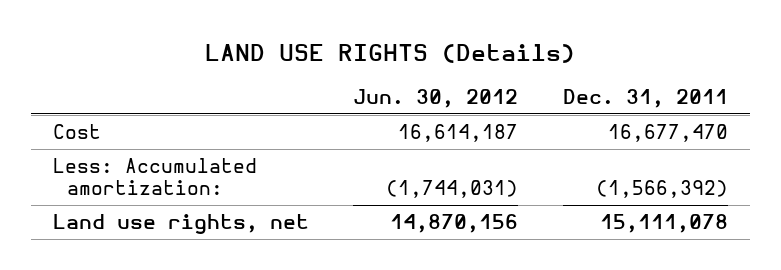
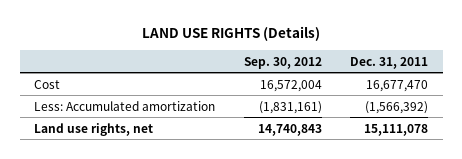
[353,88,519,108] Jun. 30, 2012 -> none
none -> [243,56,322,69] Sep. 30, 2012
[53,158,258,196] Less: Accumulated amortization: -> [34,100,216,111] Less: Accumulated amortization

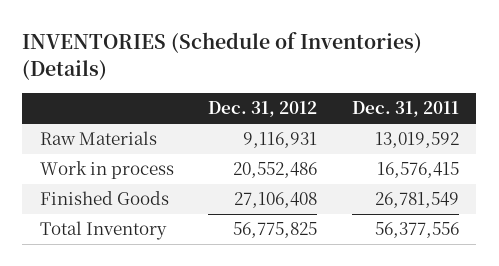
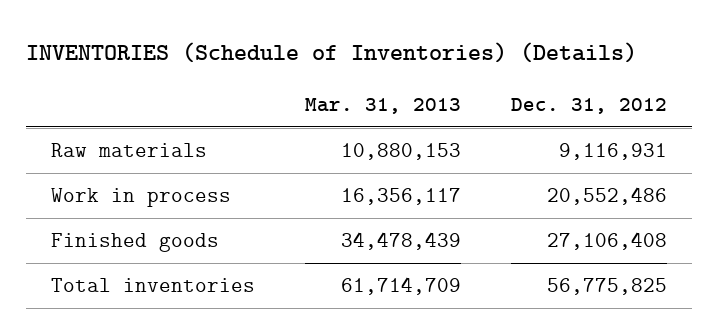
[352,101,460,118] Dec. 31, 2011 -> none
none -> [304,98,461,115] Mar. 31, 2013
[39,131,157,146] Raw Materials -> [51,142,208,157] Raw materials
[39,191,169,206] Finished Goods -> [51,232,220,252] Finished goods
[39,221,167,241] Total Inventory -> [51,277,256,292] Total inventories

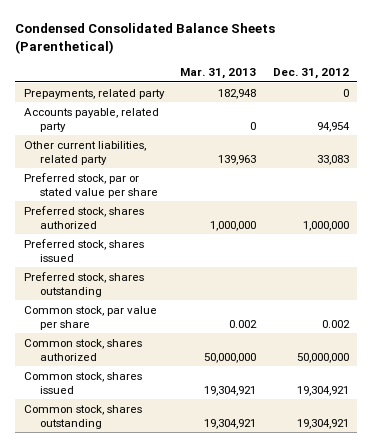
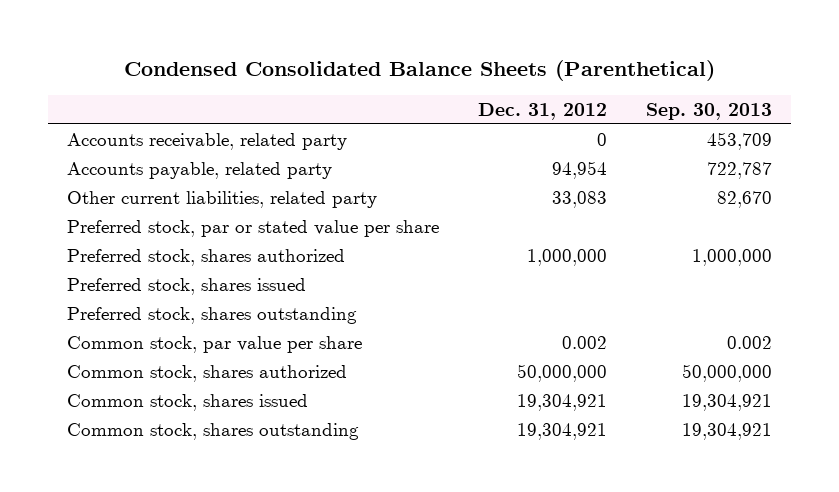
[180,68,257,80] Mar. 31, 2013 -> none
none -> [645,102,772,120] Sep. 30, 2013
[23,88,165,99] Prepayments, related party -> none
none -> [67,132,348,150] Accounts receivable, related party

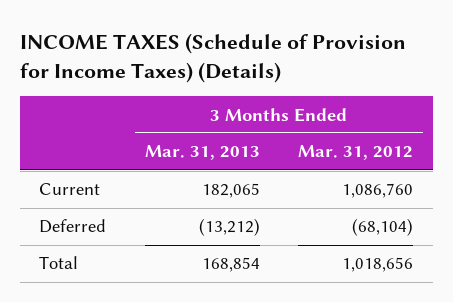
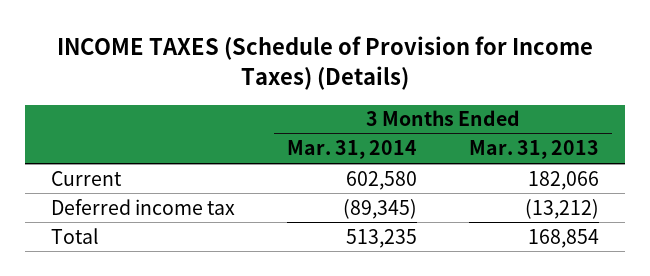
[298,145,414,161] Mar. 31, 2012 -> none
none -> [286,140,417,160] Mar. 31, 2014
[201,183,260,199] 182,065 -> [527,170,599,190] 182,066
[39,219,107,234] Deferred -> [51,198,236,215] Deferred income tax

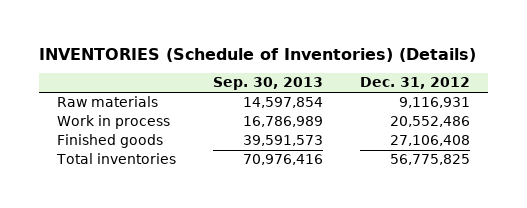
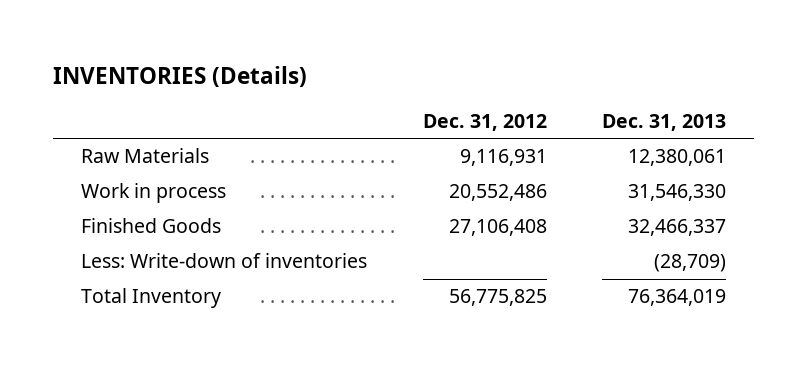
[38,47,476,62] INVENTORIES (Schedule of Inventories) (Details) -> [53,65,308,87] INVENTORIES (Details)
[212,77,323,91] Sep. 30, 2013 -> none
none -> [602,113,727,131] Dec. 31, 2013
[57,96,159,108] Raw materials -> [81,148,210,164] Raw Materials
[57,134,164,149] Finished goods -> [81,218,222,234] Finished Goods
none -> [81,253,368,269] Less: Write-down of inventories
[56,153,177,165] Total inventories -> [81,288,222,309] Total Inventory

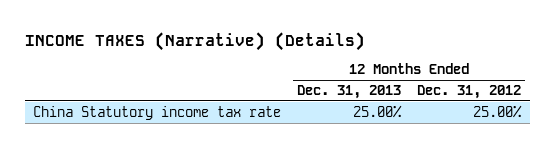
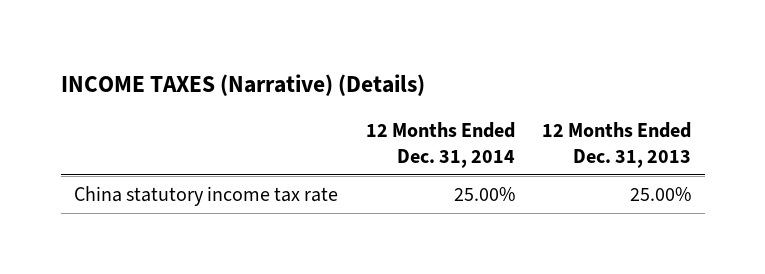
[417,84,522,99] Dec. 31, 2012 -> none
none -> [365,122,515,168] 12 Months Ended Dec. 31, 2014
[33,105,282,120] China Statutory income tax rate -> [74,185,339,206] China statutory income tax rate

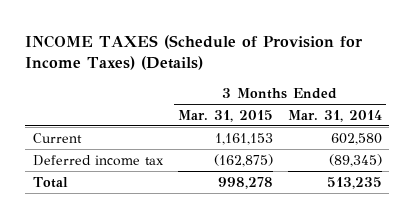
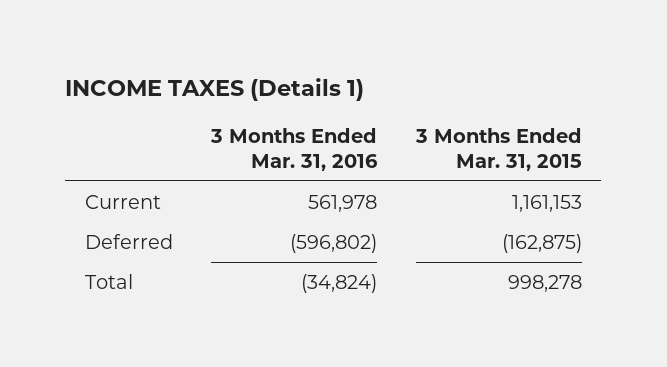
[25,34,364,71] INCOME TAXES (Schedule of Provision for Income Taxes) (Details) -> [65,77,365,101] INCOME TAXES (Details 1)
[287,109,382,122] Mar. 31, 2014 -> none
none -> [210,127,379,171] 3 Months Ended Mar. 31, 2016
[32,154,164,166] Deferred income tax -> [84,233,173,249] Deferred

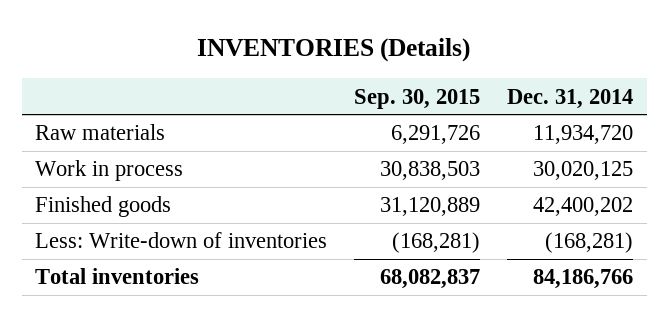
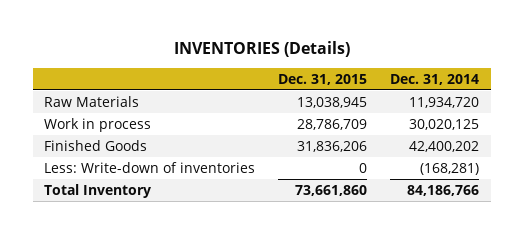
[354,88,481,109] Sep. 30, 2015 -> none
none -> [278,73,368,85] Dec. 31, 2015
[35,124,166,141] Raw materials -> [44,96,140,108] Raw Materials
[35,196,172,218] Finished goods -> [44,140,148,152] Finished Goods
[35,268,200,285] Total inventories -> [44,184,152,199] Total Inventory

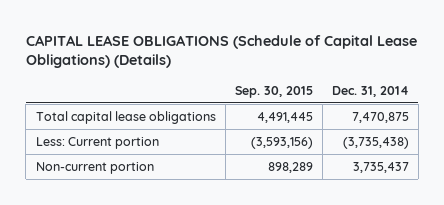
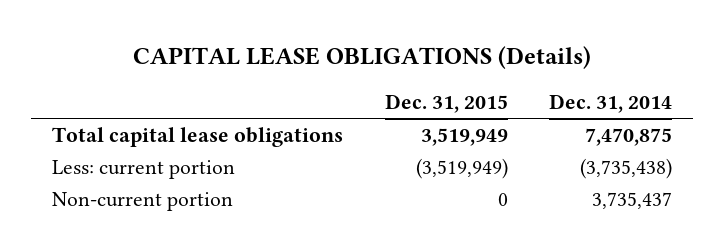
[25,34,417,69] CAPITAL LEASE OBLIGATIONS (Schedule of Capital Lease Obligations) (Details) -> [133,46,592,70] CAPITAL LEASE OBLIGATIONS (Details)
[234,85,313,98] Sep. 30, 2015 -> none
none -> [384,93,508,113] Dec. 31, 2015
[35,136,159,149] Less: Current portion -> [51,160,235,180] Less: current portion

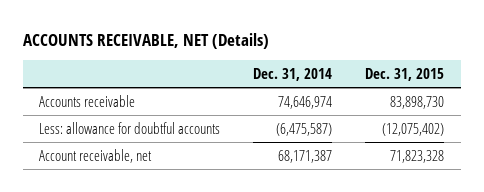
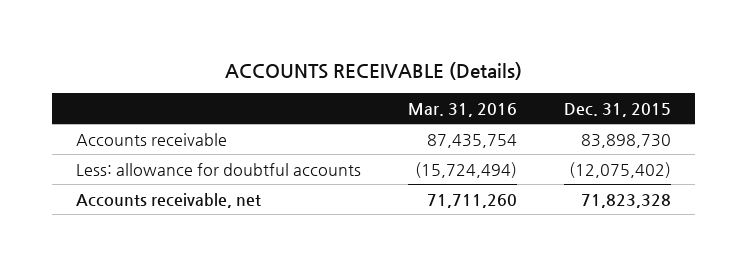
[22,32,269,49] ACCOUNTS RECEIVABLE, NET (Details) -> [225,61,523,80] ACCOUNTS RECEIVABLE (Details)
[253,67,333,81] Dec. 31, 2014 -> none
none -> [407,102,517,117] Mar. 31, 2016
[39,148,153,163] Account receivable, net -> [75,192,261,208] Accounts receivable, net

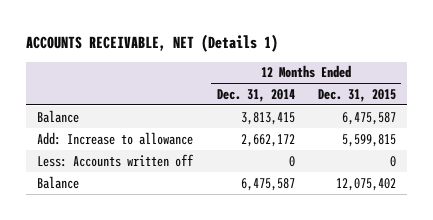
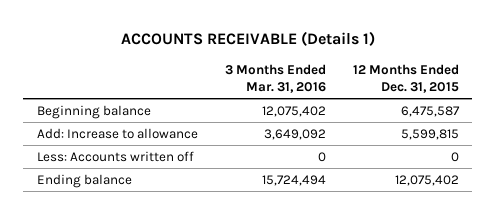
[25,33,278,52] ACCOUNTS RECEIVABLE, NET (Details 1) -> [120,31,375,47] ACCOUNTS RECEIVABLE (Details 1)
[216,89,295,103] Dec. 31, 2014 -> none
none -> [224,64,326,94] 3 Months Ended Mar. 31, 2016
[37,109,80,123] Balance -> [36,104,151,119] Beginning balance
[37,175,80,189] Balance -> [36,173,132,188] Ending balance

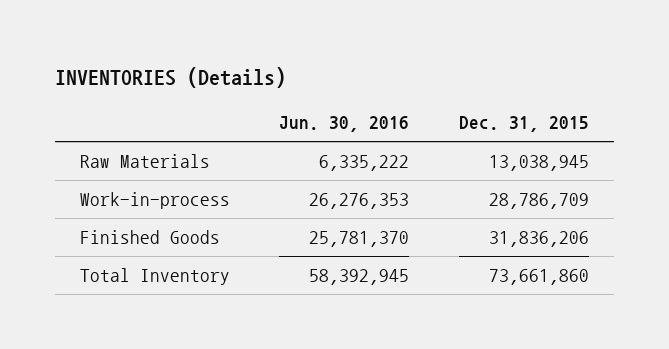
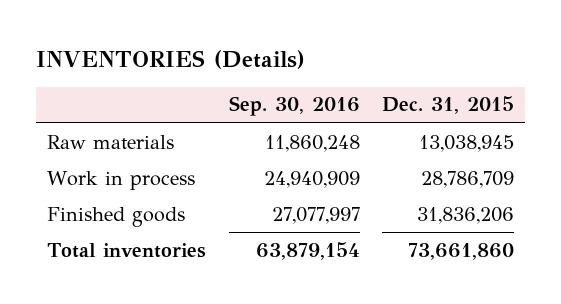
[279,116,410,133] Jun. 30, 2016 -> none
none -> [228,96,360,117] Sep. 30, 2016
[79,153,210,168] Raw Materials -> [47,134,175,149] Raw materials
[79,191,230,209] Work-in-process -> [47,170,196,190] Work in process
[79,229,220,244] Finished Goods -> [47,206,186,227] Finished goods
[79,267,230,285] Total Inventory -> [47,242,207,258] Total inventories

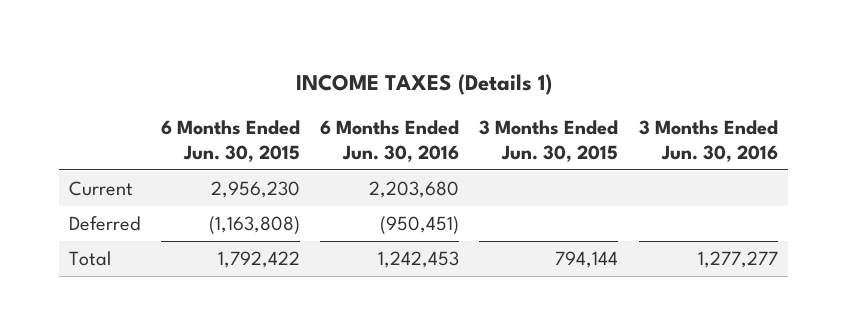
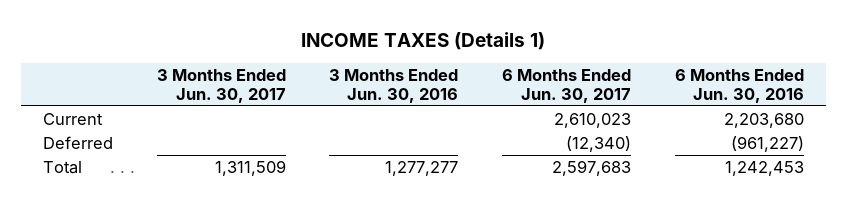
[160,119,300,163] 6 Months Ended Jun. 30, 2015 -> none
[479,119,619,163] 3 Months Ended Jun. 30, 2015 -> none
none -> [156,68,286,103] 3 Months Ended Jun. 30, 2017
none -> [502,68,632,103] 6 Months Ended Jun. 30, 2017
[380,215,460,235] (950,451) -> [730,135,804,152] (961,227)

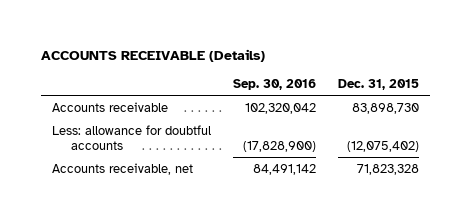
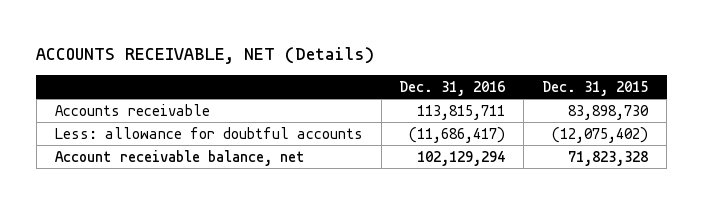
[41,49,266,63] ACCOUNTS RECEIVABLE (Details) -> [36,46,375,64] ACCOUNTS RECEIVABLE, NET (Details)
[232,79,316,91] Sep. 30, 2016 -> none
none -> [399,80,506,96] Dec. 31, 2016
[52,162,194,175] Accounts receivable, net -> [54,149,305,166] Account receivable balance, net

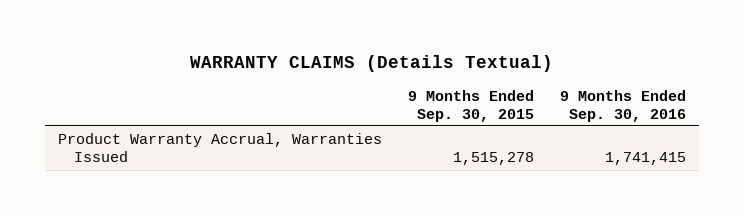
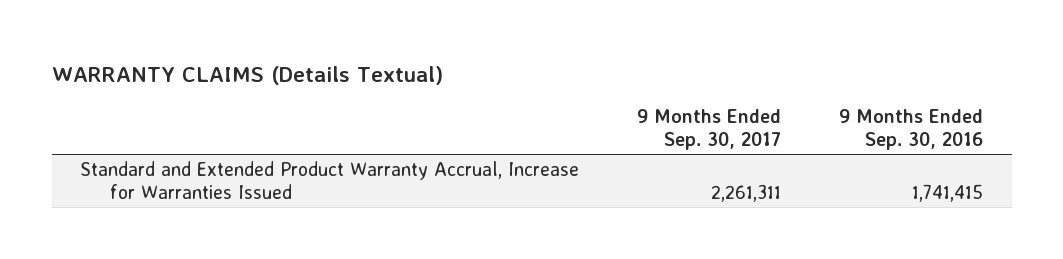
[408,89,535,122] 9 Months Ended Sep. 30, 2015 -> none
none -> [637,109,782,151] 9 Months Ended Sep. 30, 2017
[57,133,382,163] Product Warranty Accrual, Warranties Issued -> [80,161,580,200] Standard and Extended Product Warranty Accrual, Increase for Warranties Issued

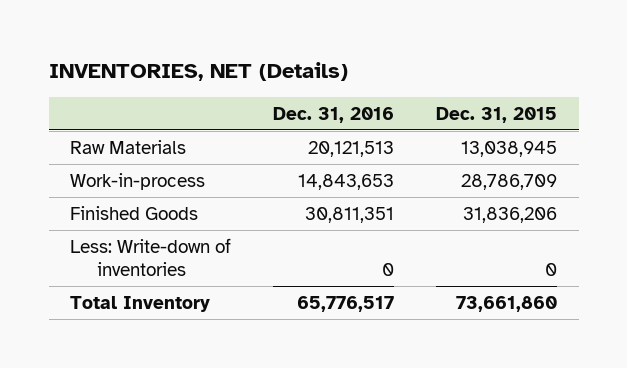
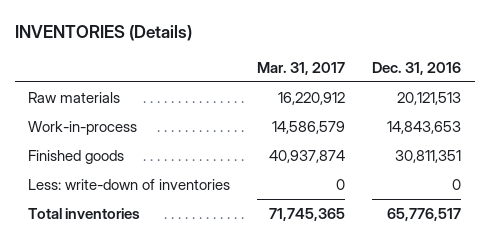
[48,62,348,82] INVENTORIES, NET (Details) -> [14,24,192,41] INVENTORIES (Details)
[436,107,558,124] Dec. 31, 2015 -> none
none -> [257,61,346,75] Mar. 31, 2017
[69,139,186,154] Raw Materials -> [28,91,121,103] Raw materials
[69,205,198,220] Finished Goods -> [28,149,125,164] Finished goods
[69,237,231,276] Less: Write-down of inventories -> [28,178,231,190] Less: write-down of inventories
[69,295,210,312] Total Inventory -> [28,207,141,219] Total inventories

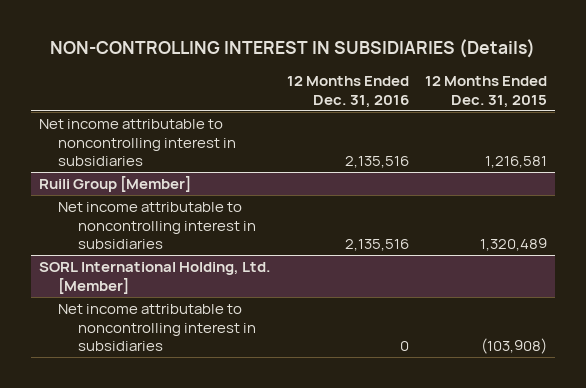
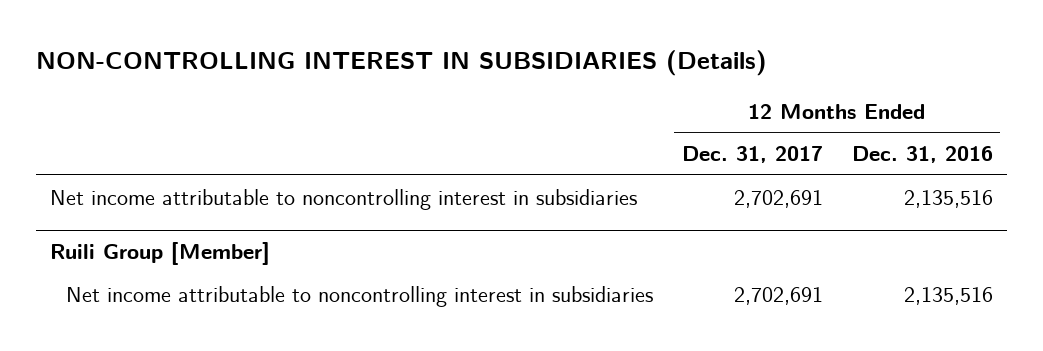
[425,76,548,108] 12 Months Ended Dec. 31, 2015 -> none
none -> [681,145,823,163] Dec. 31, 2017
[38,262,271,294] SORL International Holding, Ltd. [Member] -> none
[58,304,256,352] Net income attributable to noncontrolling interest in subsidiaries -> none

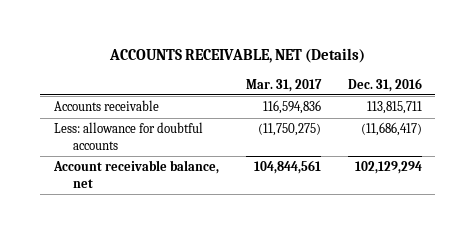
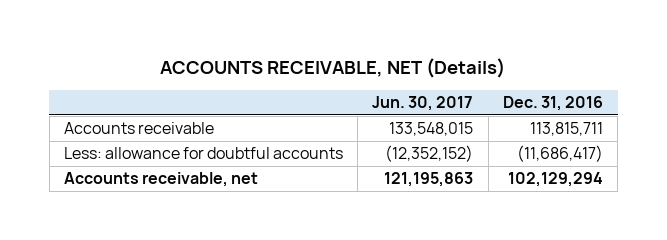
[245,78,322,92] Mar. 31, 2017 -> none
none -> [372,96,474,112] Jun. 30, 2017
[52,160,219,188] Account receivable balance, net -> [63,172,258,188] Accounts receivable, net

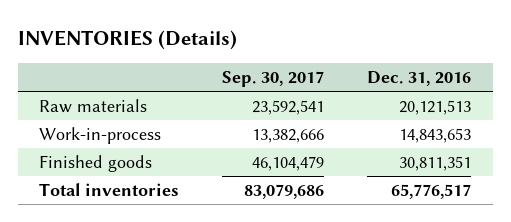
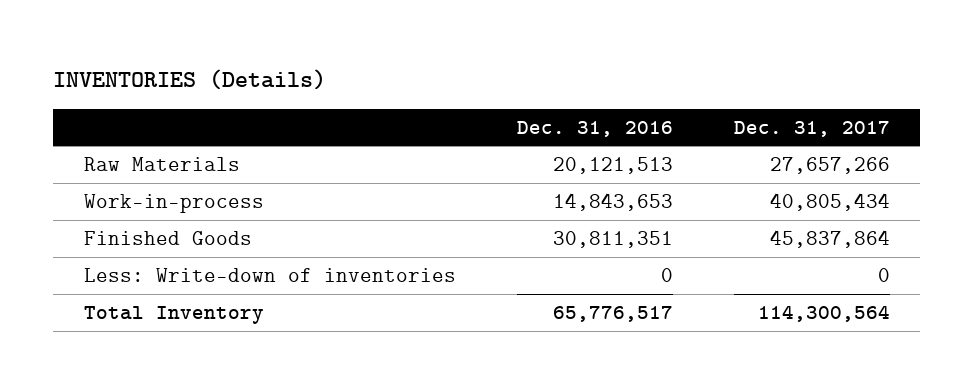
[222,70,325,87] Sep. 30, 2017 -> none
none -> [733,120,890,137] Dec. 31, 2017
[39,98,148,113] Raw materials -> [83,156,240,171] Raw Materials
[39,154,153,172] Finished goods -> [83,230,252,245] Finished Goods
none -> [83,267,456,283] Less: Write-down of inventories
[39,182,180,196] Total inventories -> [83,305,264,324] Total Inventory

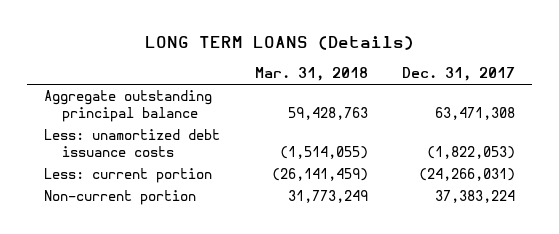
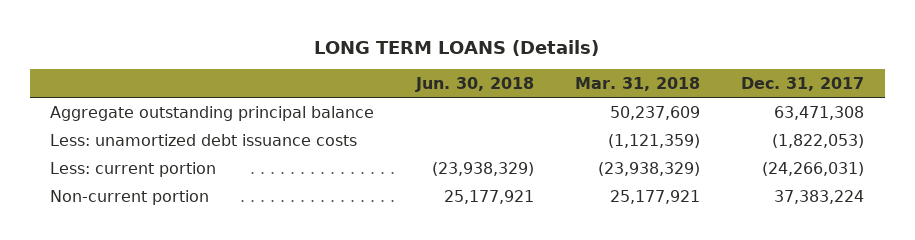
none -> [414,76,534,92] Jun. 30, 2018
[287,107,368,121] 59,428,763 -> [610,105,701,120] 50,237,609
[279,146,368,160] (1,514,055) -> [608,133,701,148] (1,121,359)
[271,168,368,182] (26,141,459) -> [598,161,701,176] (23,938,329)
[287,190,368,204] 31,773,249 -> [610,189,701,204] 25,177,921

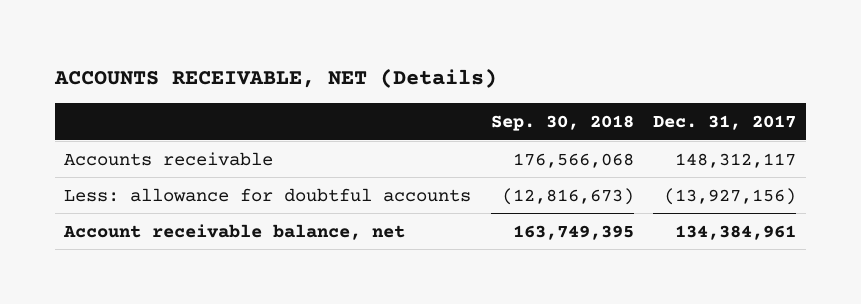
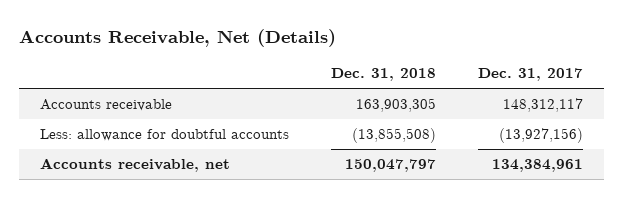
[53,68,497,89] ACCOUNTS RECEIVABLE, NET (Details) -> [19,28,337,47] Accounts Receivable, Net (Details)
[490,114,634,131] Sep. 30, 2018 -> none
none -> [331,68,437,82] Dec. 31, 2018
[63,223,406,240] Account receivable balance, net -> [40,158,231,173] Accounts receivable, net

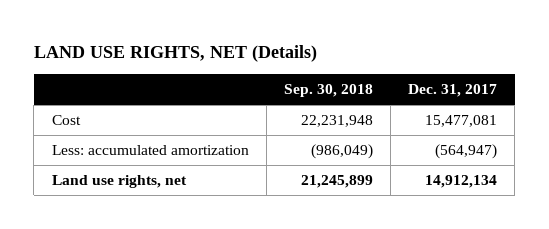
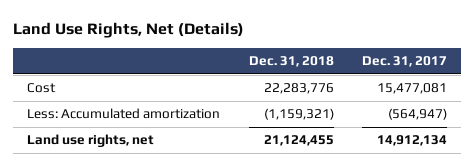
[33,45,317,63] LAND USE RIGHTS, NET (Details) -> [12,22,244,39] Land Use Rights, Net (Details)
[283,83,373,97] Sep. 30, 2018 -> none
none -> [248,56,334,68] Dec. 31, 2018
[51,145,249,156] Less: accumulated amortization -> [27,108,221,120] Less: Accumulated amortization

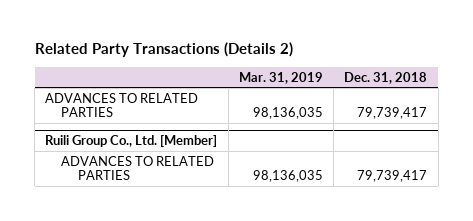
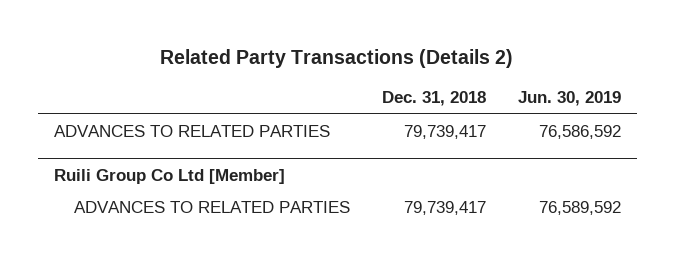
[238,71,323,84] Mar. 31, 2019 -> none
none -> [517,91,621,107] Jun. 30, 2019
[45,134,218,147] Ruili Group Co., Ltd. [Member] -> [53,168,285,184] Ruili Group Co Ltd [Member]

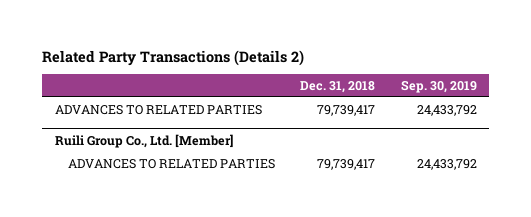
[517,91,621,107] Jun. 30, 2019 -> none
none -> [400,80,477,94] Sep. 30, 2019
[53,168,285,184] Ruili Group Co Ltd [Member] -> [54,133,233,148] Ruili Group Co., Ltd. [Member]

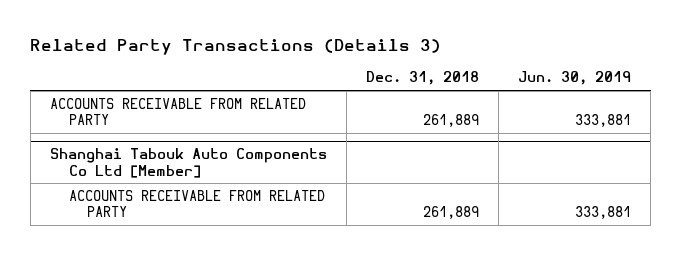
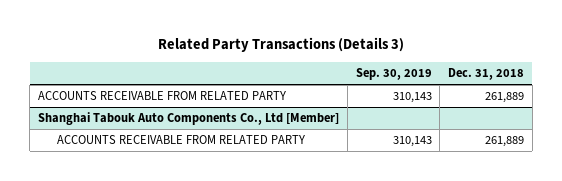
[518,71,632,86] Jun. 30, 2019 -> none
none -> [355,68,432,81] Sep. 30, 2019
[49,148,327,178] Shanghai Tabouk Auto Components Co Ltd [Member] -> [38,112,340,126] Shanghai Tabouk Auto Components Co., Ltd [Member]

